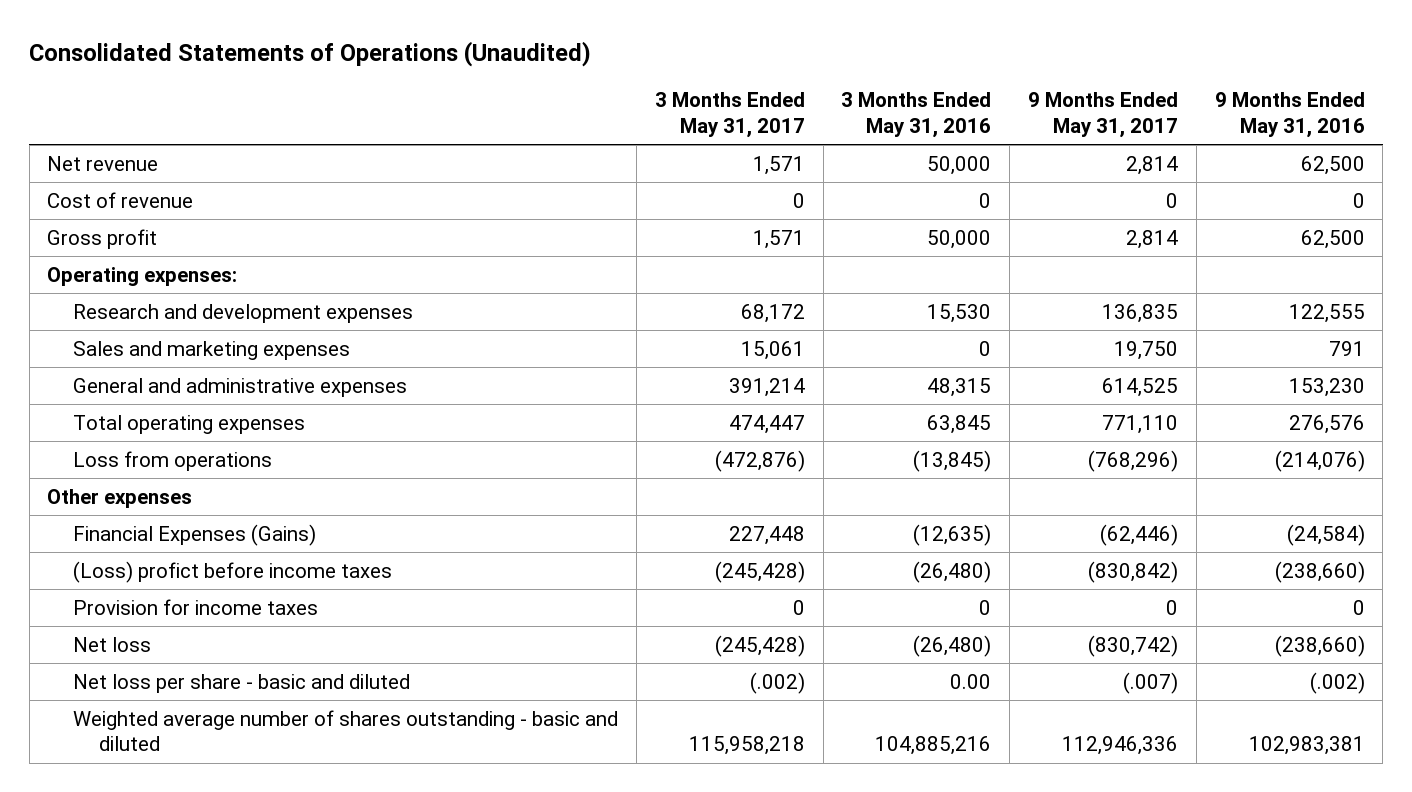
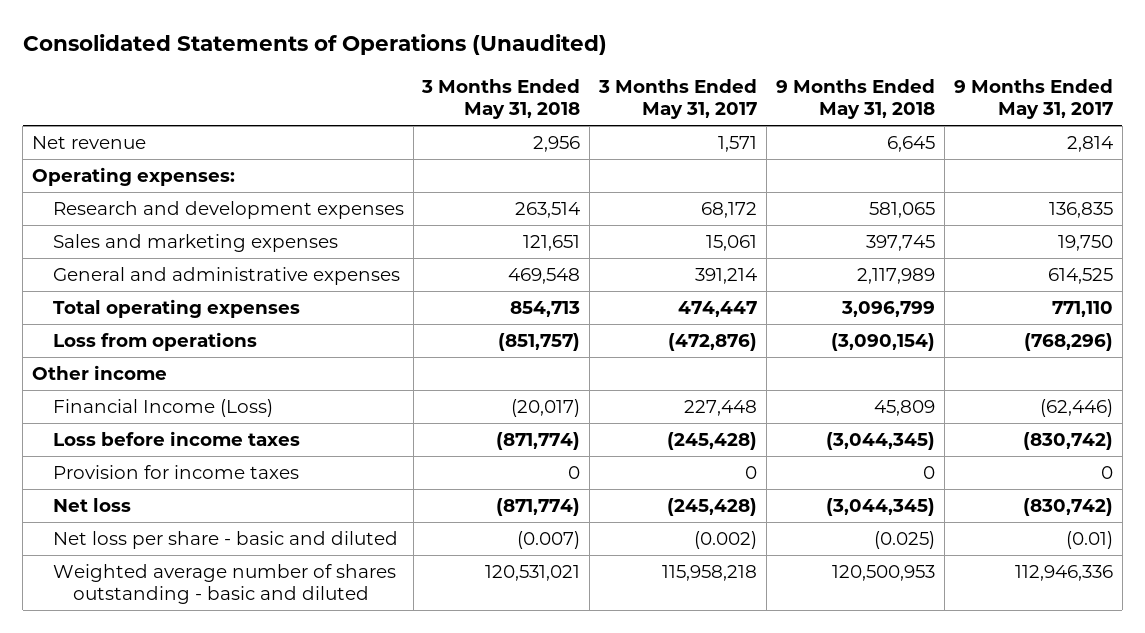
[841,92,992,138] 3 Months Ended May 31, 2016 -> none
[1214,92,1365,138] 9 Months Ended May 31, 2016 -> none
none -> [421,79,581,120] 3 Months Ended May 31, 2018
none -> [775,79,935,120] 9 Months Ended May 31, 2018
[47,191,194,208] Cost of revenue -> none
[47,228,158,249] Gross profit -> none
[47,488,193,508] Other expenses -> none
none -> [31,364,167,380] Other income
[73,523,317,546] Financial Expenses (Gains) -> [52,398,273,417] Financial Income (Loss)
[73,560,393,583] (Loss) profict before income taxes -> [52,430,300,446] Loss before income taxes
[1087,560,1178,583] (830,842) -> [1022,431,1113,450] (830,742)
[749,671,805,694] (.002) -> [694,530,758,549] (0.002)
[1122,671,1178,694] (.007) -> [1065,530,1113,549] (0.01)

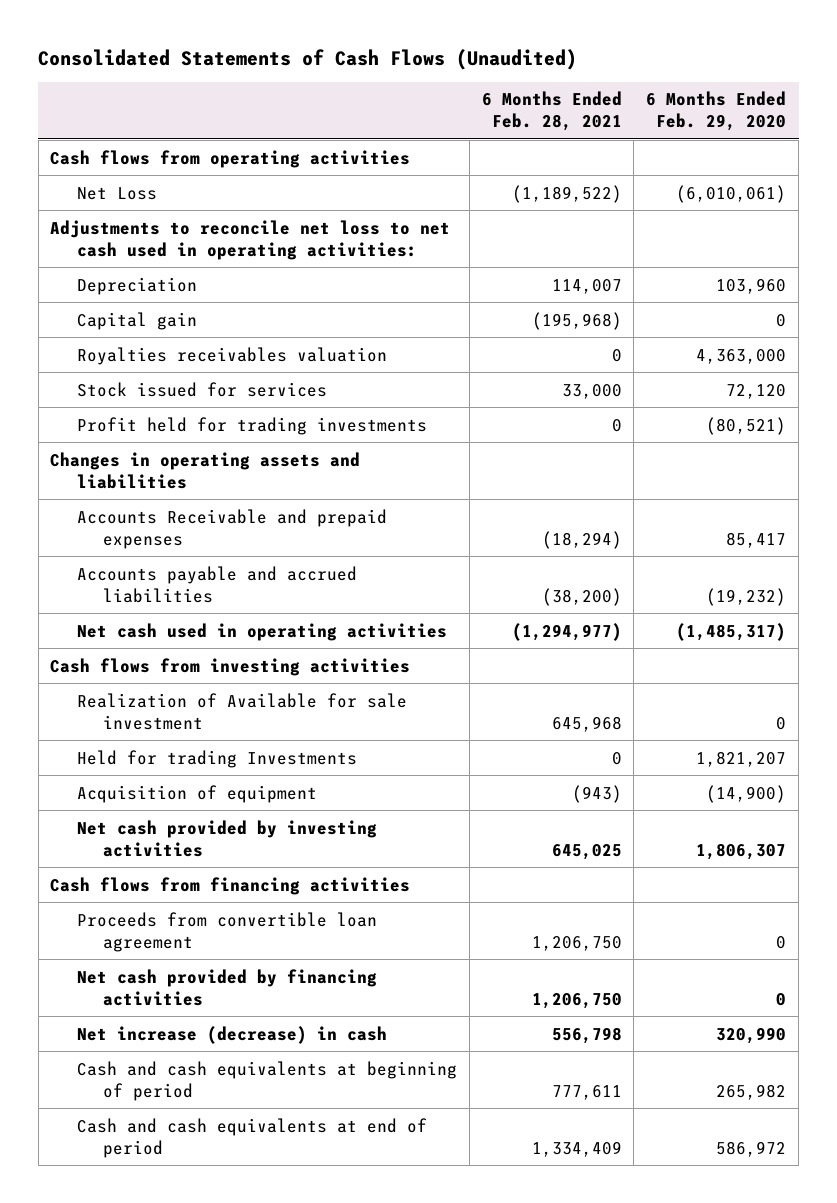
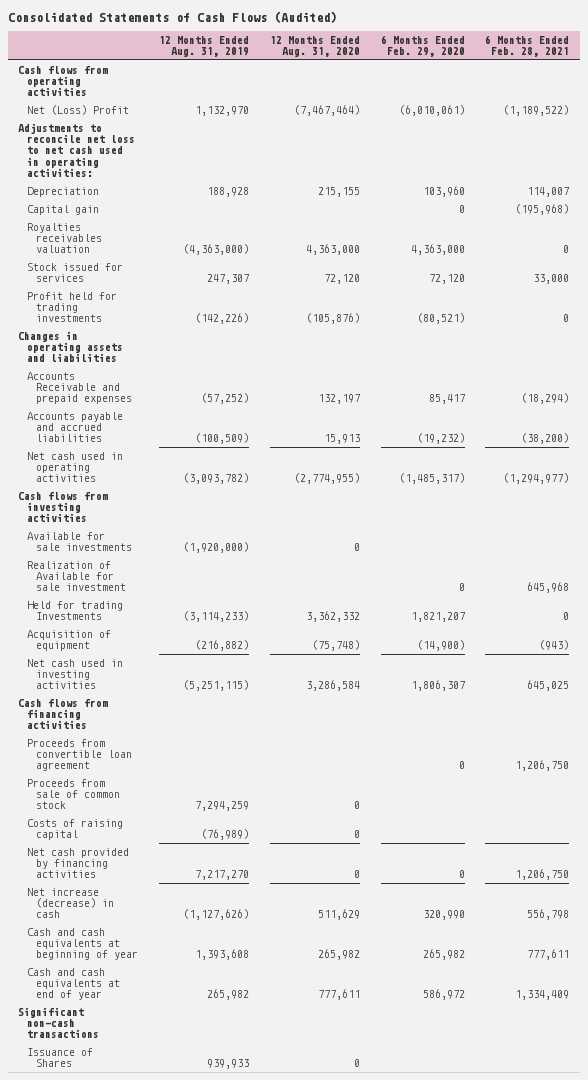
[38,48,578,70] Consolidated Statements of Cash Flows (Unaudited) -> [7,10,337,23] Consolidated Statements of Cash Flows (Audited)
none -> [159,35,250,58] 12 Months Ended Aug. 31, 2019
none -> [269,35,360,58] 12 Months Ended Aug. 31, 2020
[76,186,157,200] Net Loss -> [27,105,130,116] Net (Loss) Profit
none -> [27,532,133,552] Available for sale investments
[76,819,377,857] Net cash provided by investing activities -> [27,659,124,690] Net cash used in investing activities
none -> [27,779,121,810] Proceeds from sale of common stock
none -> [27,819,124,841] Costs of raising capital
[76,1060,457,1101] Cash and cash equivalents at beginning of period -> [27,928,139,961] Cash and cash equivalents at beginning of year
[76,1117,427,1158] Cash and cash equivalents at end of period -> [27,968,121,1001] Cash and cash equivalents at end of year
none -> [18,1007,100,1039] Significant non-cash transactions
none -> [27,1048,94,1068] Issuance of Shares

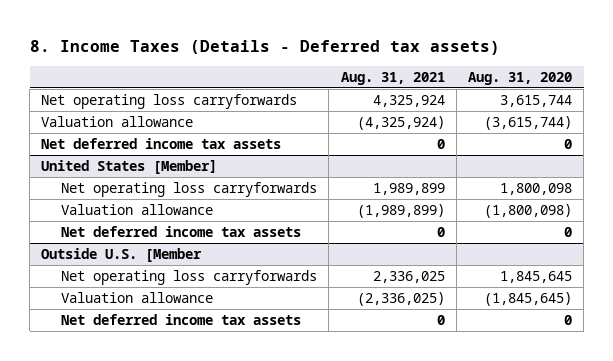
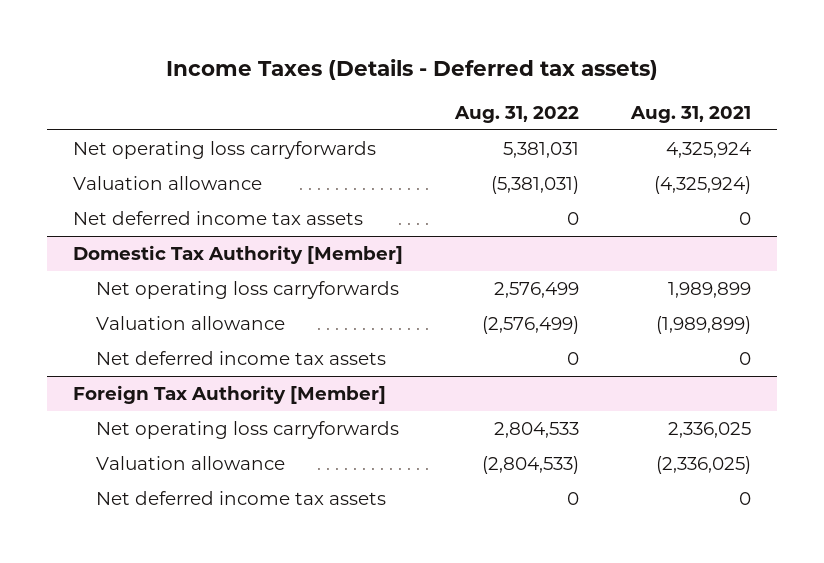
[29,39,500,55] 8. Income Taxes (Details - Deferred tax assets) -> [165,58,658,80] Income Taxes (Details - Deferred tax assets)
[467,71,572,85] Aug. 31, 2020 -> none
none -> [453,105,579,123] Aug. 31, 2022
[41,160,218,175] United States [Member] -> [72,245,403,265] Domestic Tax Authority [Member]
[41,248,203,263] Outside U.S. [Member -> [72,385,386,405] Foreign Tax Authority [Member]

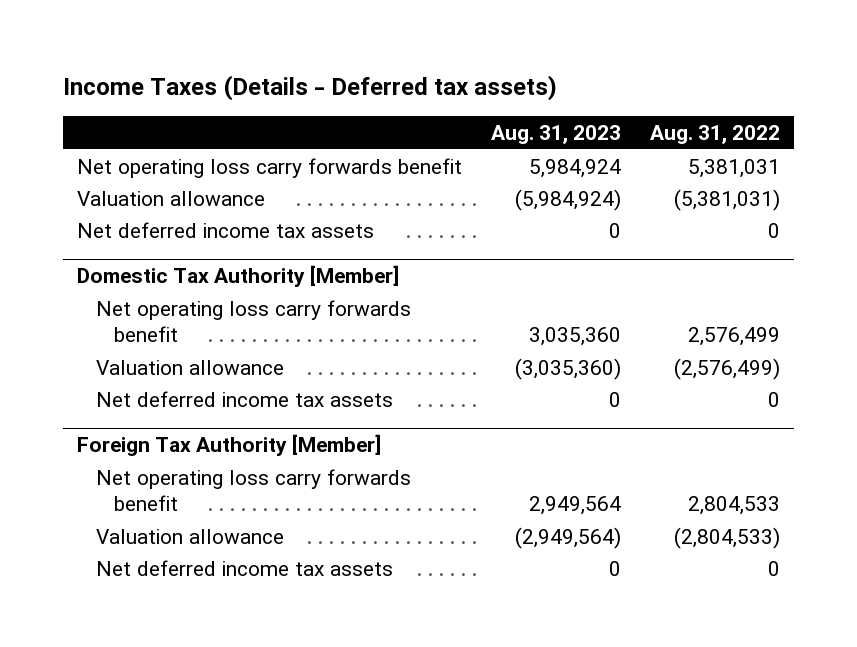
[629,105,751,123] Aug. 31, 2021 -> none
none -> [491,124,622,144] Aug. 31, 2023
[72,141,376,160] Net operating loss carryforwards -> [77,157,463,178] Net operating loss carry forwards benefit
[95,281,399,300] Net operating loss carryforwards -> [95,299,411,343] Net operating loss carry forwards benefit
[95,421,399,440] Net operating loss carryforwards -> [95,468,411,512] Net operating loss carry forwards benefit

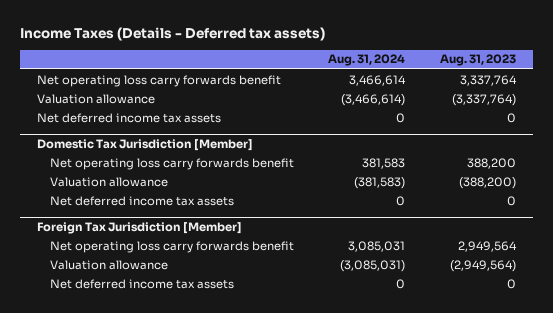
[649,124,780,144] Aug. 31, 2022 -> none
none -> [328,54,406,67] Aug. 31, 2024
[529,158,622,178] 5,984,924 -> [459,74,517,86] 3,337,764
[515,188,622,211] (5,984,924) -> [451,93,516,106] (3,337,764)
[77,265,400,288] Domestic Tax Authority [Member] -> [37,138,254,151] Domestic Tax Jurisdiction [Member]
[529,327,622,347] 3,035,360 -> [466,157,516,169] 388,200
[515,357,622,380] (3,035,360) -> [458,176,516,189] (388,200)
[77,434,382,457] Foreign Tax Authority [Member] -> [37,221,243,234] Foreign Tax Jurisdiction [Member]

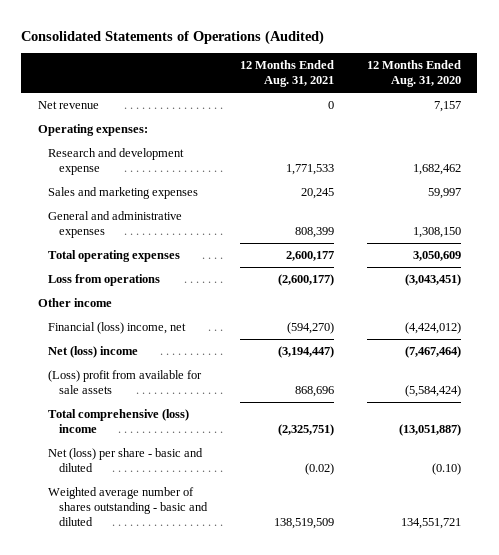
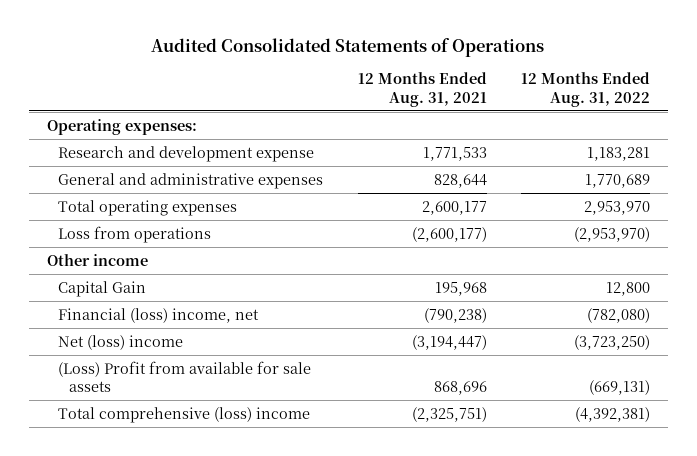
[21,29,325,45] Consolidated Statements of Operations (Audited) -> [151,37,545,57] Audited Consolidated Statements of Operations
[366,60,461,88] 12 Months Ended Aug. 31, 2020 -> none
none -> [521,72,651,107] 12 Months Ended Aug. 31, 2022
[37,101,99,110] Net revenue -> none
[48,187,199,200] Sales and marketing expenses -> none
[294,226,334,238] 808,399 -> [433,173,487,188] 828,644
none -> [57,280,146,297] Capital Gain
[286,322,334,335] (594,270) -> [423,307,487,323] (790,238)
[48,370,203,394] (Loss) profit from available for sale assets -> [57,360,311,392] (Loss) Profit from available for sale assets
[48,448,204,472] Net (loss) per share - basic and diluted -> none
[48,487,208,526] Weighted average number of shares outstanding - basic and diluted -> none

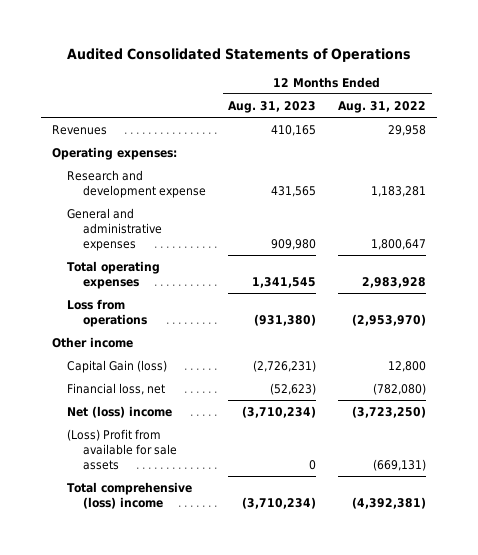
[357,72,487,107] 12 Months Ended Aug. 31, 2021 -> none
none -> [228,100,317,113] Aug. 31, 2023
none -> [51,124,107,135] Revenues
[585,173,651,188] 1,770,689 -> [371,239,427,251] 1,800,647
[584,200,651,215] 2,953,970 -> [362,277,427,289] 2,983,928
[57,280,146,297] Capital Gain -> [67,359,168,373] Capital Gain (loss)
[57,307,259,323] Financial (loss) income, net -> [67,382,166,395] Financial loss, net

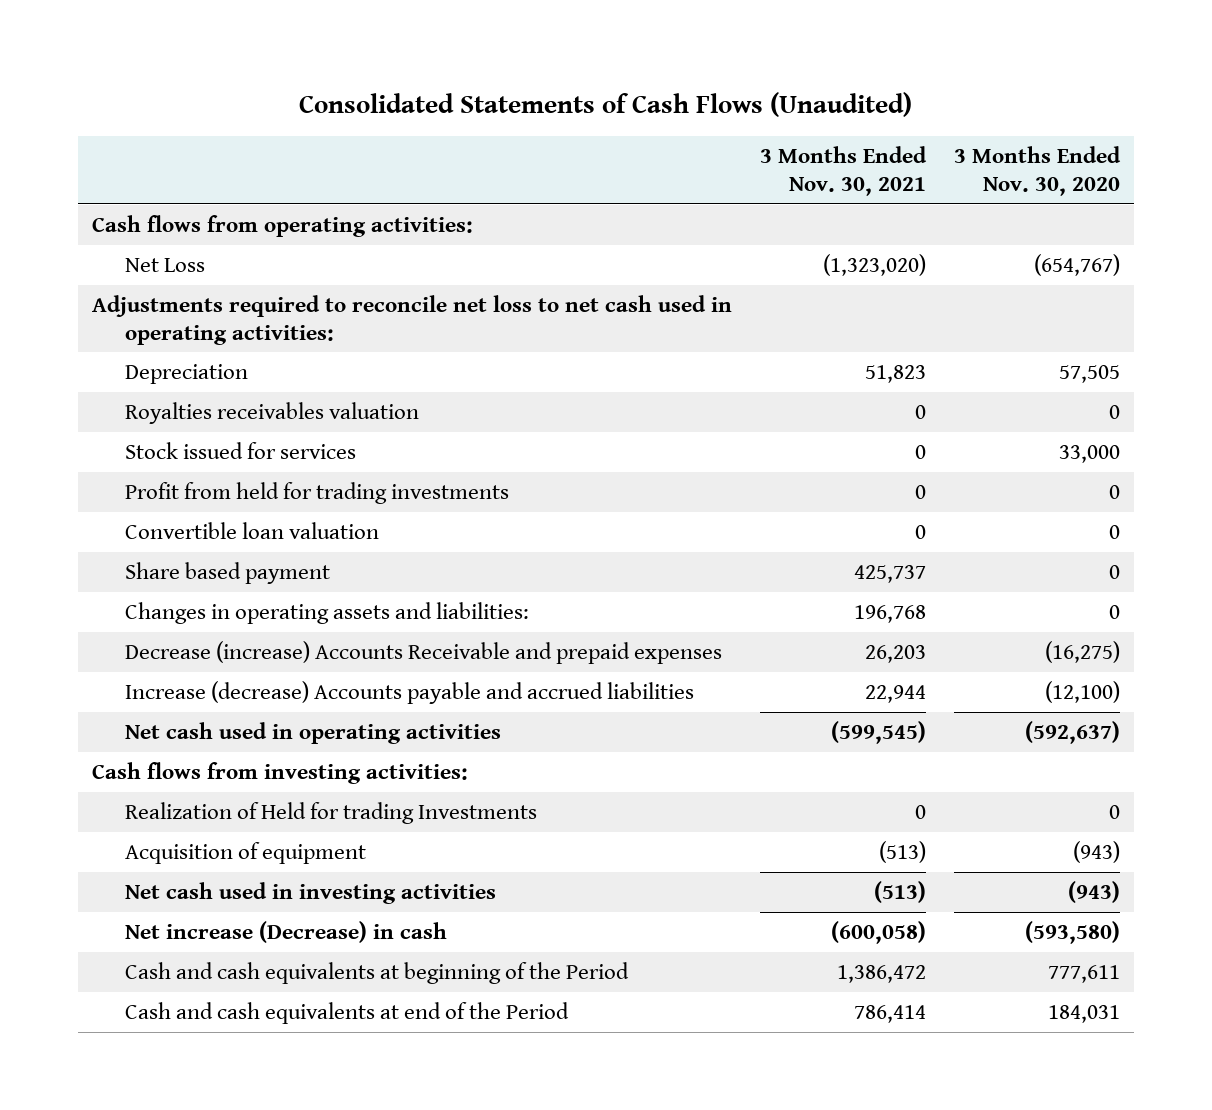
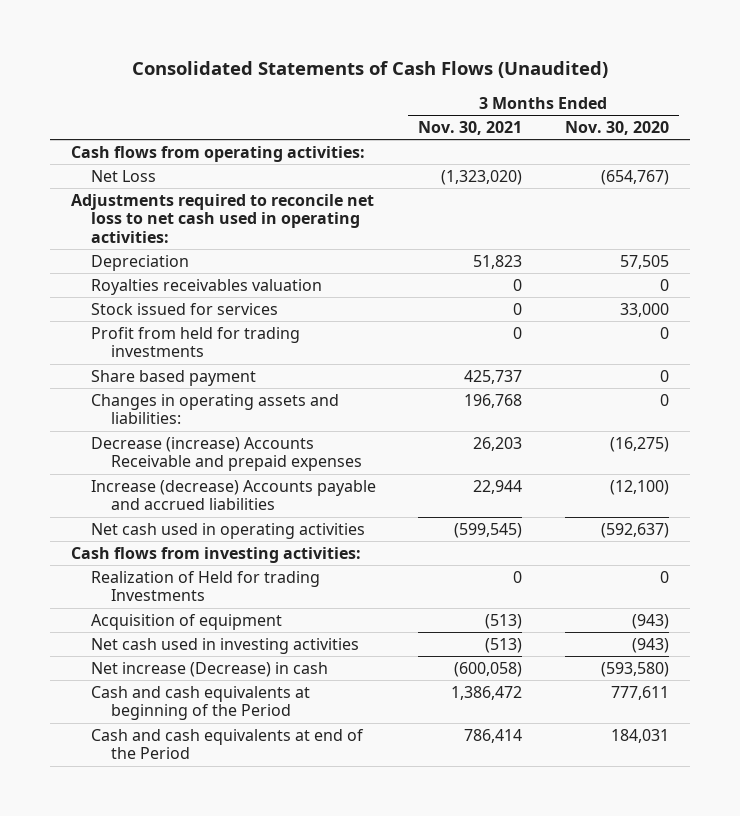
[125,521,380,539] Convertible loan valuation -> none

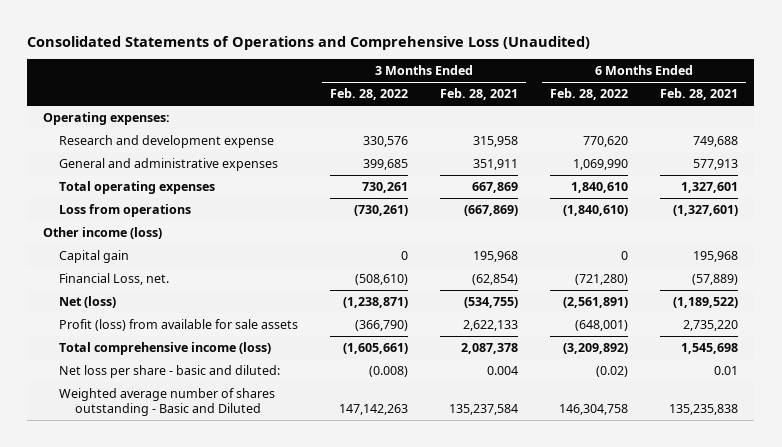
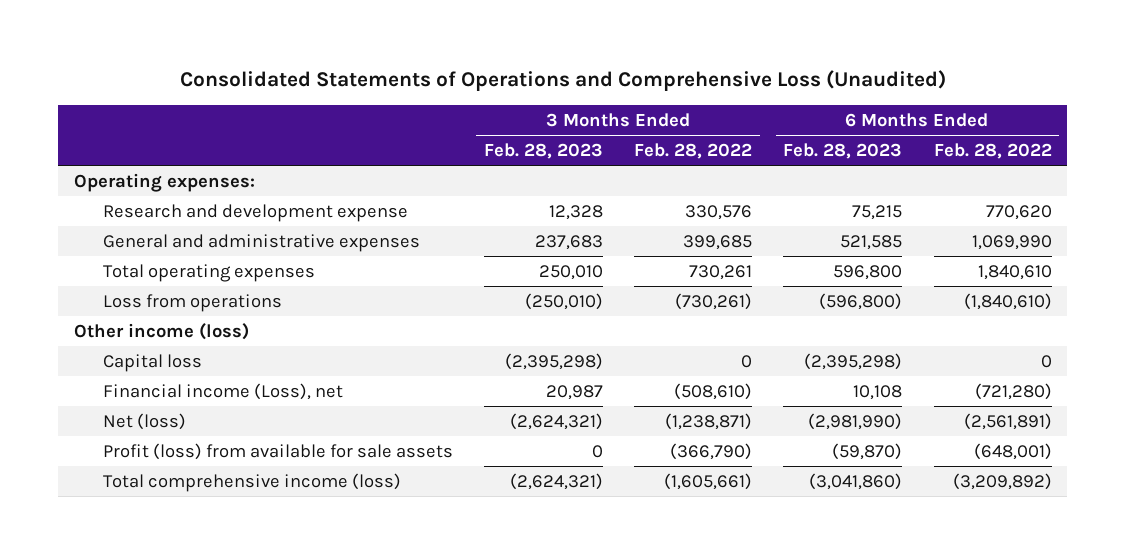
[440,88,519,101] Feb. 28, 2021 -> none
[660,88,739,101] Feb. 28, 2021 -> none
none -> [484,142,604,159] Feb. 28, 2023
none -> [783,142,903,159] Feb. 28, 2023
[58,250,129,264] Capital gain -> none
none -> [102,353,202,372] Capital loss
[58,273,169,286] Financial Loss, net. -> [102,382,343,400] Financial income (Loss), net
[58,365,280,379] Net loss per share - basic and diluted: -> none
[58,388,275,417] Weighted average number of shares outstanding - Basic and Diluted -> none

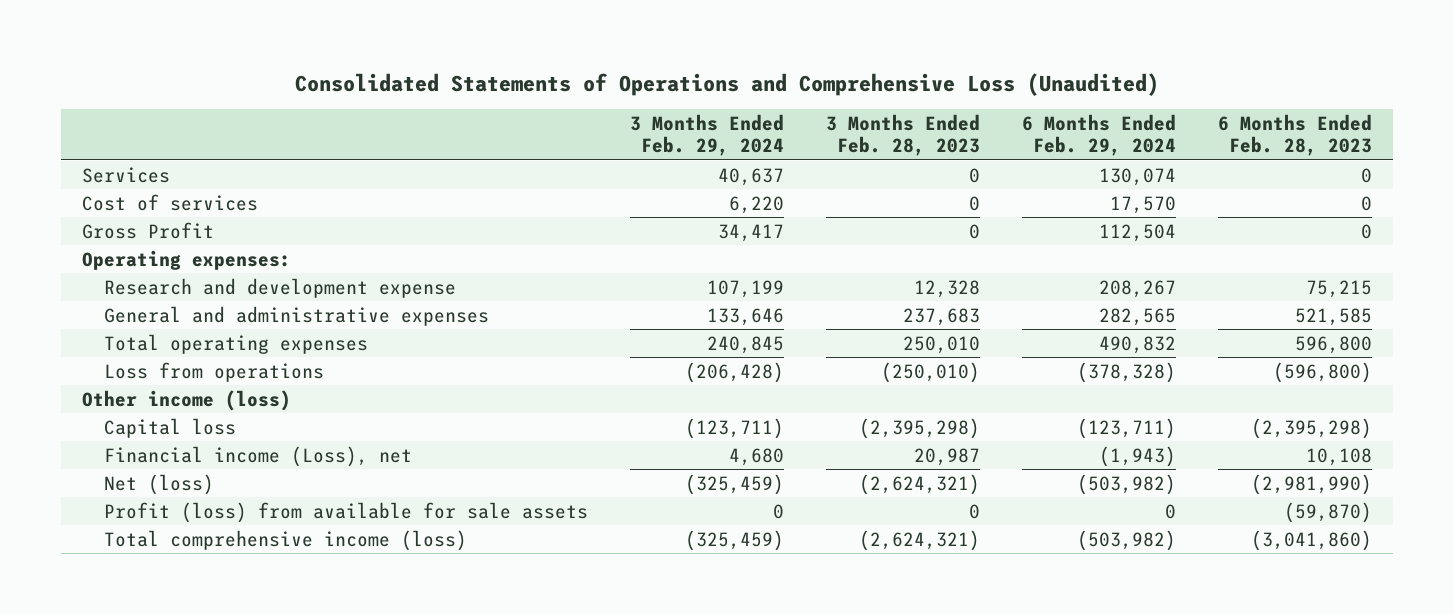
[634,142,753,159] Feb. 28, 2022 -> none
[933,142,1052,159] Feb. 28, 2022 -> none
none -> [629,114,784,157] 3 Months Ended Feb. 29, 2024
none -> [1021,114,1176,157] 6 Months Ended Feb. 29, 2024
none -> [82,166,171,183] Services
none -> [82,193,259,211] Cost of services
none -> [82,221,215,239] Gross Profit

